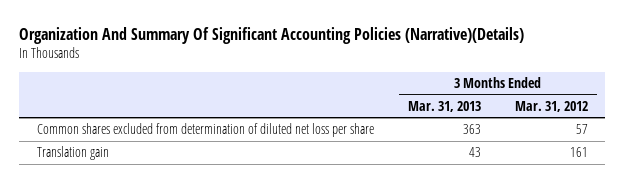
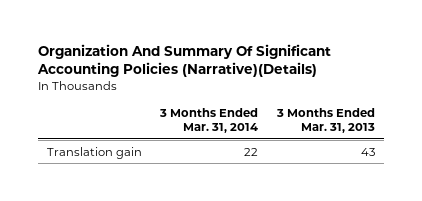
[515,100,589,112] Mar. 31, 2012 -> none
none -> [159,108,259,134] 3 Months Ended Mar. 31, 2014
[36,123,374,138] Common shares excluded from determination of diluted net loss per share -> none

